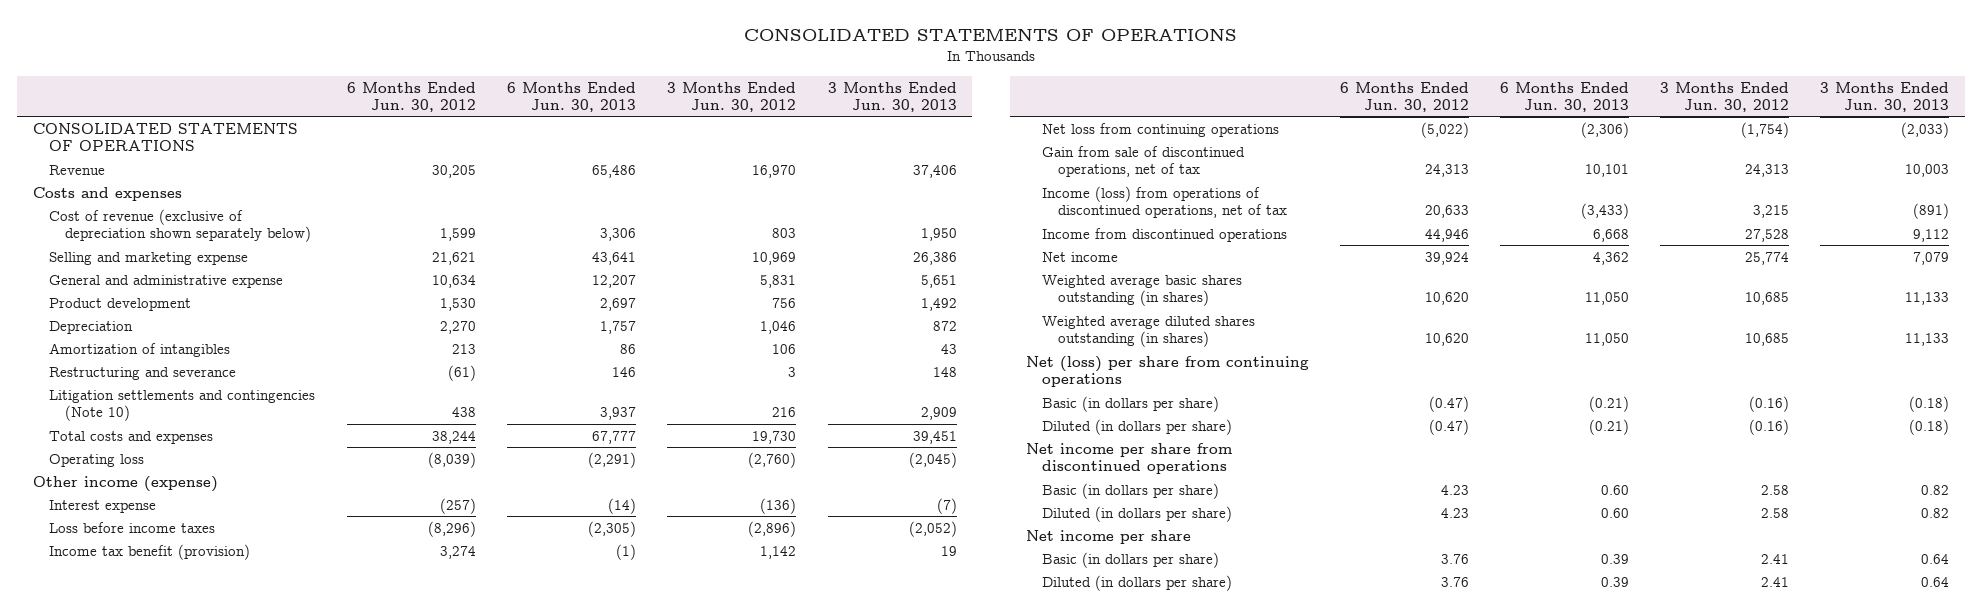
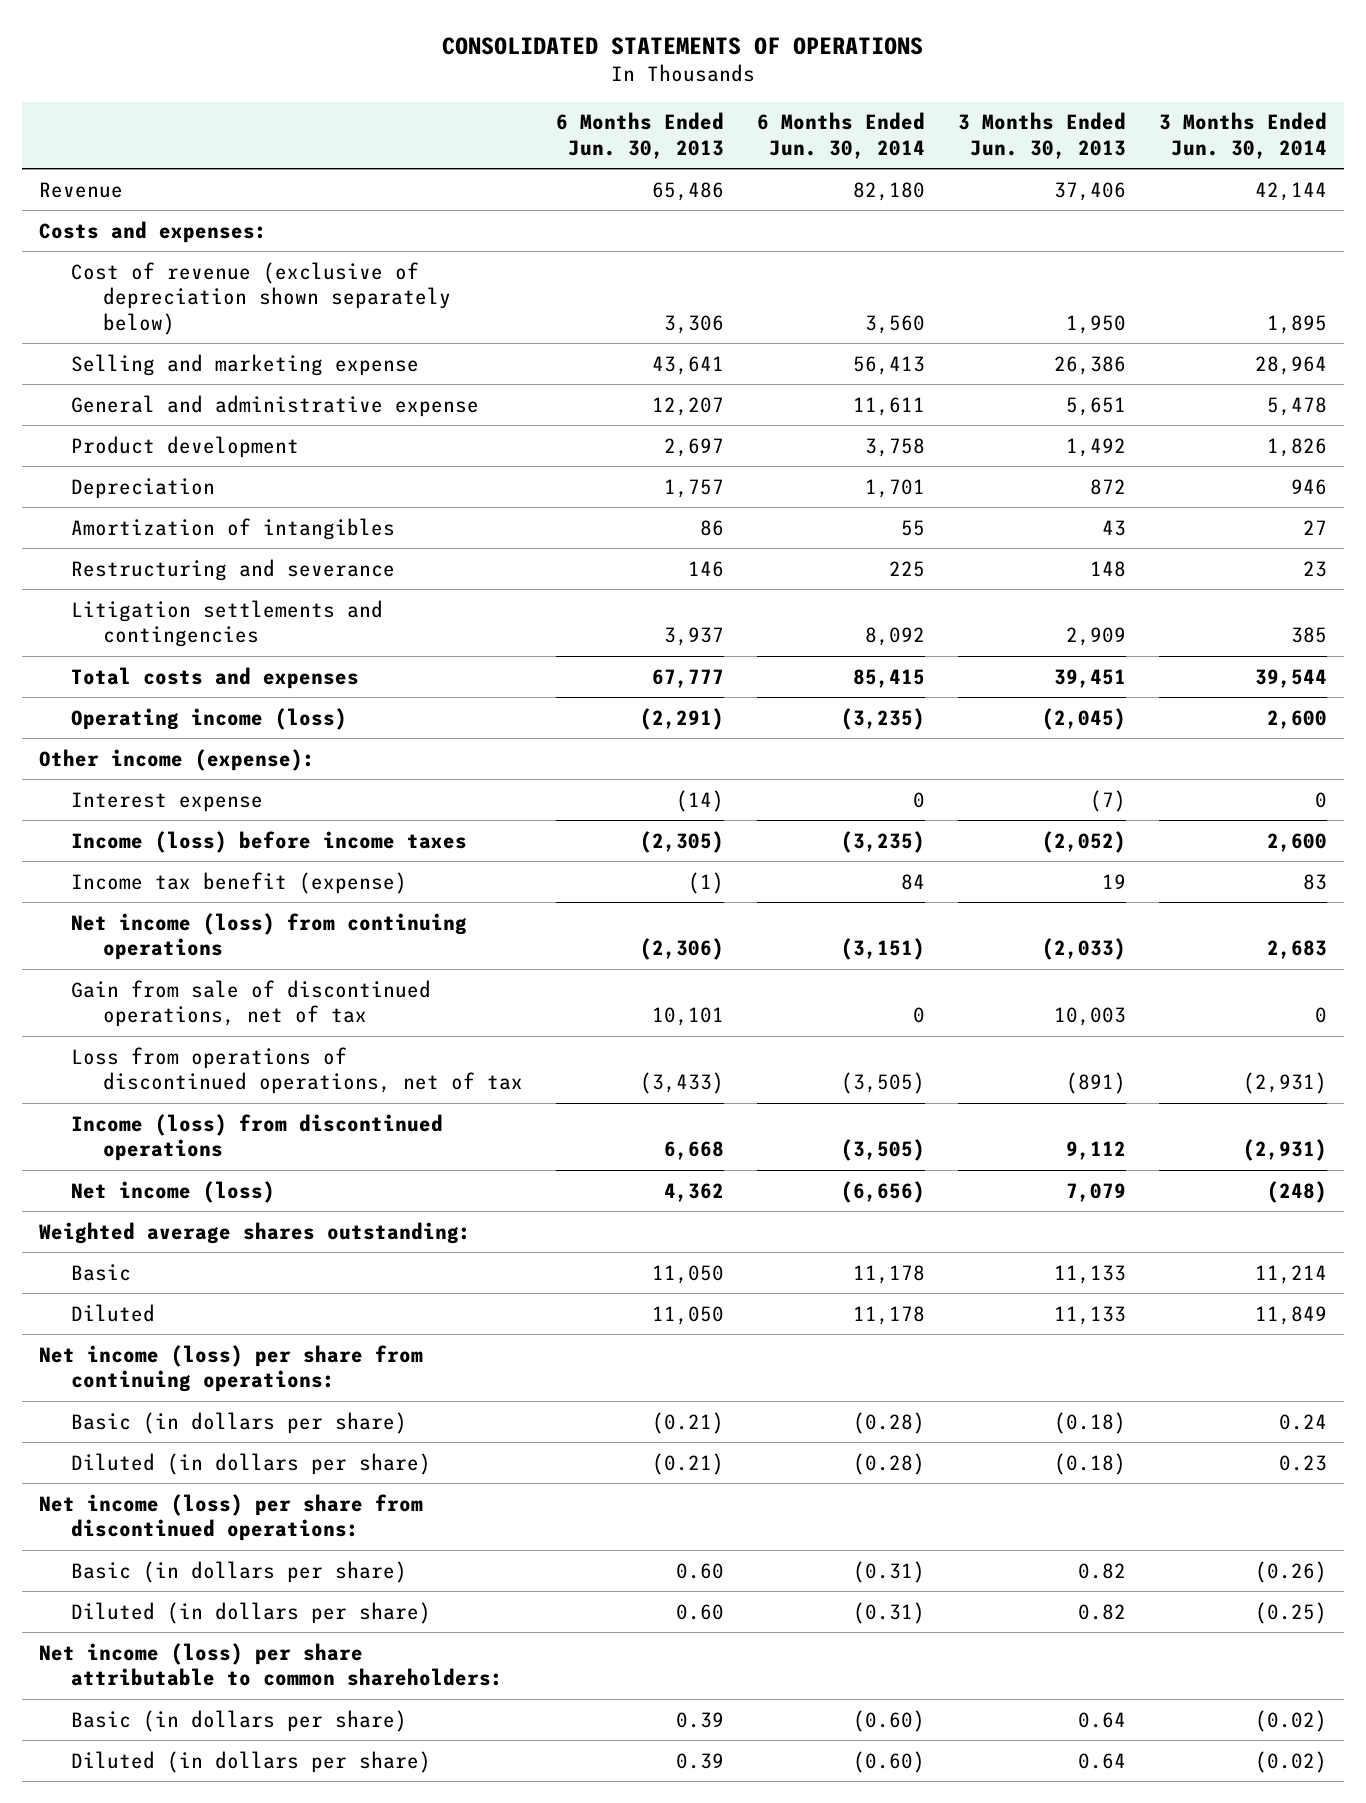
[346,81,476,113] 6 Months Ended Jun. 30, 2012 -> none
[667,81,797,113] 3 Months Ended Jun. 30, 2012 -> none
none -> [756,112,925,159] 6 Months Ended Jun. 30, 2014
none -> [1159,112,1328,159] 3 Months Ended Jun. 30, 2014
[32,122,298,152] CONSOLIDATED STATEMENTS OF OPERATIONS -> none
[32,186,182,201] Costs and expenses -> [38,220,267,243] Costs and expenses:
[48,389,315,422] Litigation settlements and contingencies (Note 10) -> [70,599,383,648] Litigation settlements and contingencies
[48,453,144,467] Operating loss -> [70,707,347,730] Operating income (loss)
[32,475,218,492] Other income (expense) -> [38,748,315,771] Other income (expense):
[48,521,215,533] Loss before income taxes -> [70,830,467,853] Income (loss) before income taxes
[48,543,250,560] Income tax benefit (provision) -> [70,871,407,894] Income tax benefit (expense)
[1041,122,1279,137] Net loss from continuing operations -> [70,912,467,961] Net income (loss) from continuing operations
[1041,185,1287,219] Income (loss) from operations of discontinued operations, net of tax -> [70,1046,523,1095] Loss from operations of discontinued operations, net of tax
[1041,227,1287,242] Income from discontinued operations -> [70,1113,443,1162] Income (loss) from discontinued operations
[1041,251,1118,262] Net income -> [70,1180,275,1203] Net income (loss)
none -> [38,1221,471,1244] Weighted average shares outstanding:
[1041,274,1242,307] Weighted average basic shares outstanding (in shares) -> [70,1263,131,1281] Basic
[1041,315,1255,348] Weighted average diluted shares outstanding (in shares) -> [70,1303,155,1322] Diluted
[1025,355,1309,388] Net (loss) per share from continuing operations -> [38,1344,423,1393] Net income (loss) per share from continuing operations:
[1025,442,1232,475] Net income per share from discontinued operations -> [38,1493,423,1542] Net income (loss) per share from discontinued operations:
[1025,529,1191,544] Net income per share -> [38,1642,503,1687] Net income (loss) per share attributable to common shareholders:

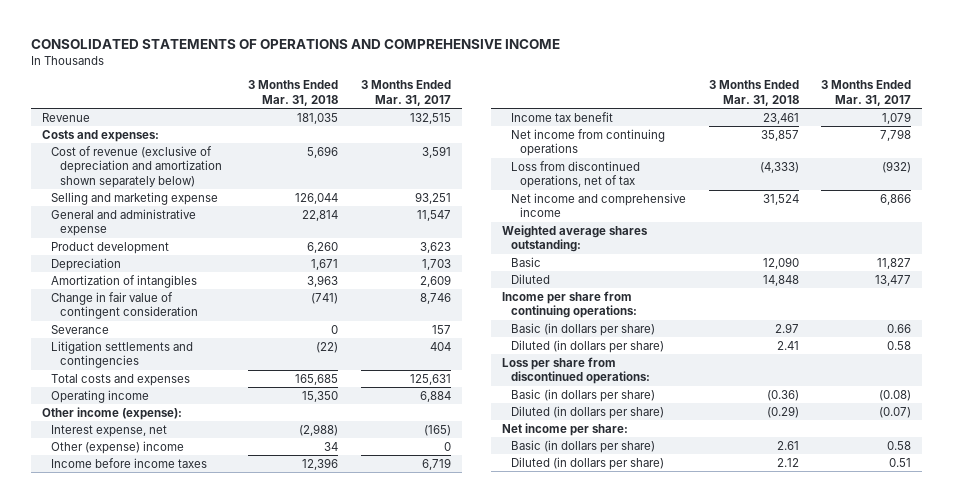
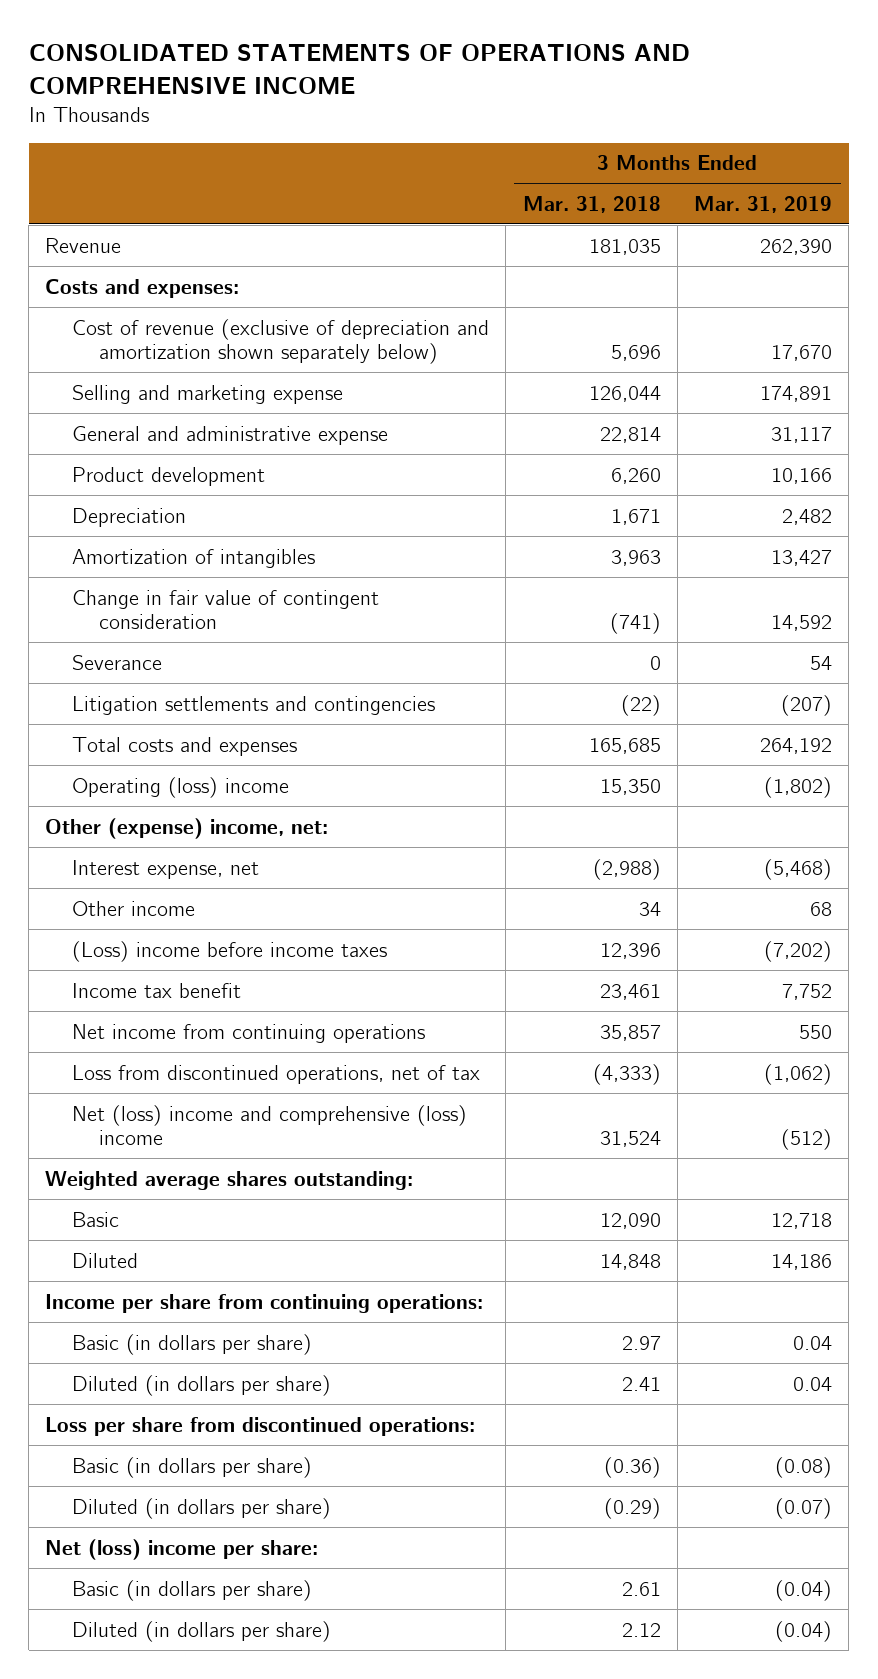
[360,80,451,106] 3 Months Ended Mar. 31, 2017 -> none
none -> [694,195,833,213] Mar. 31, 2019
[50,389,149,403] Operating income -> [72,776,290,798] Operating (loss) income
[42,406,183,420] Other income (expense): -> [45,817,329,839] Other (expense) income, net:
[50,440,184,454] Other (expense) income -> [72,900,196,916] Other income
[50,457,207,468] Income before income taxes -> [72,940,388,962] (Loss) income before income taxes
[511,192,687,218] Net income and comprehensive income -> [72,1104,468,1145] Net (loss) income and comprehensive (loss) income
[502,422,629,436] Net income per share: -> [45,1538,319,1560] Net (loss) income per share:

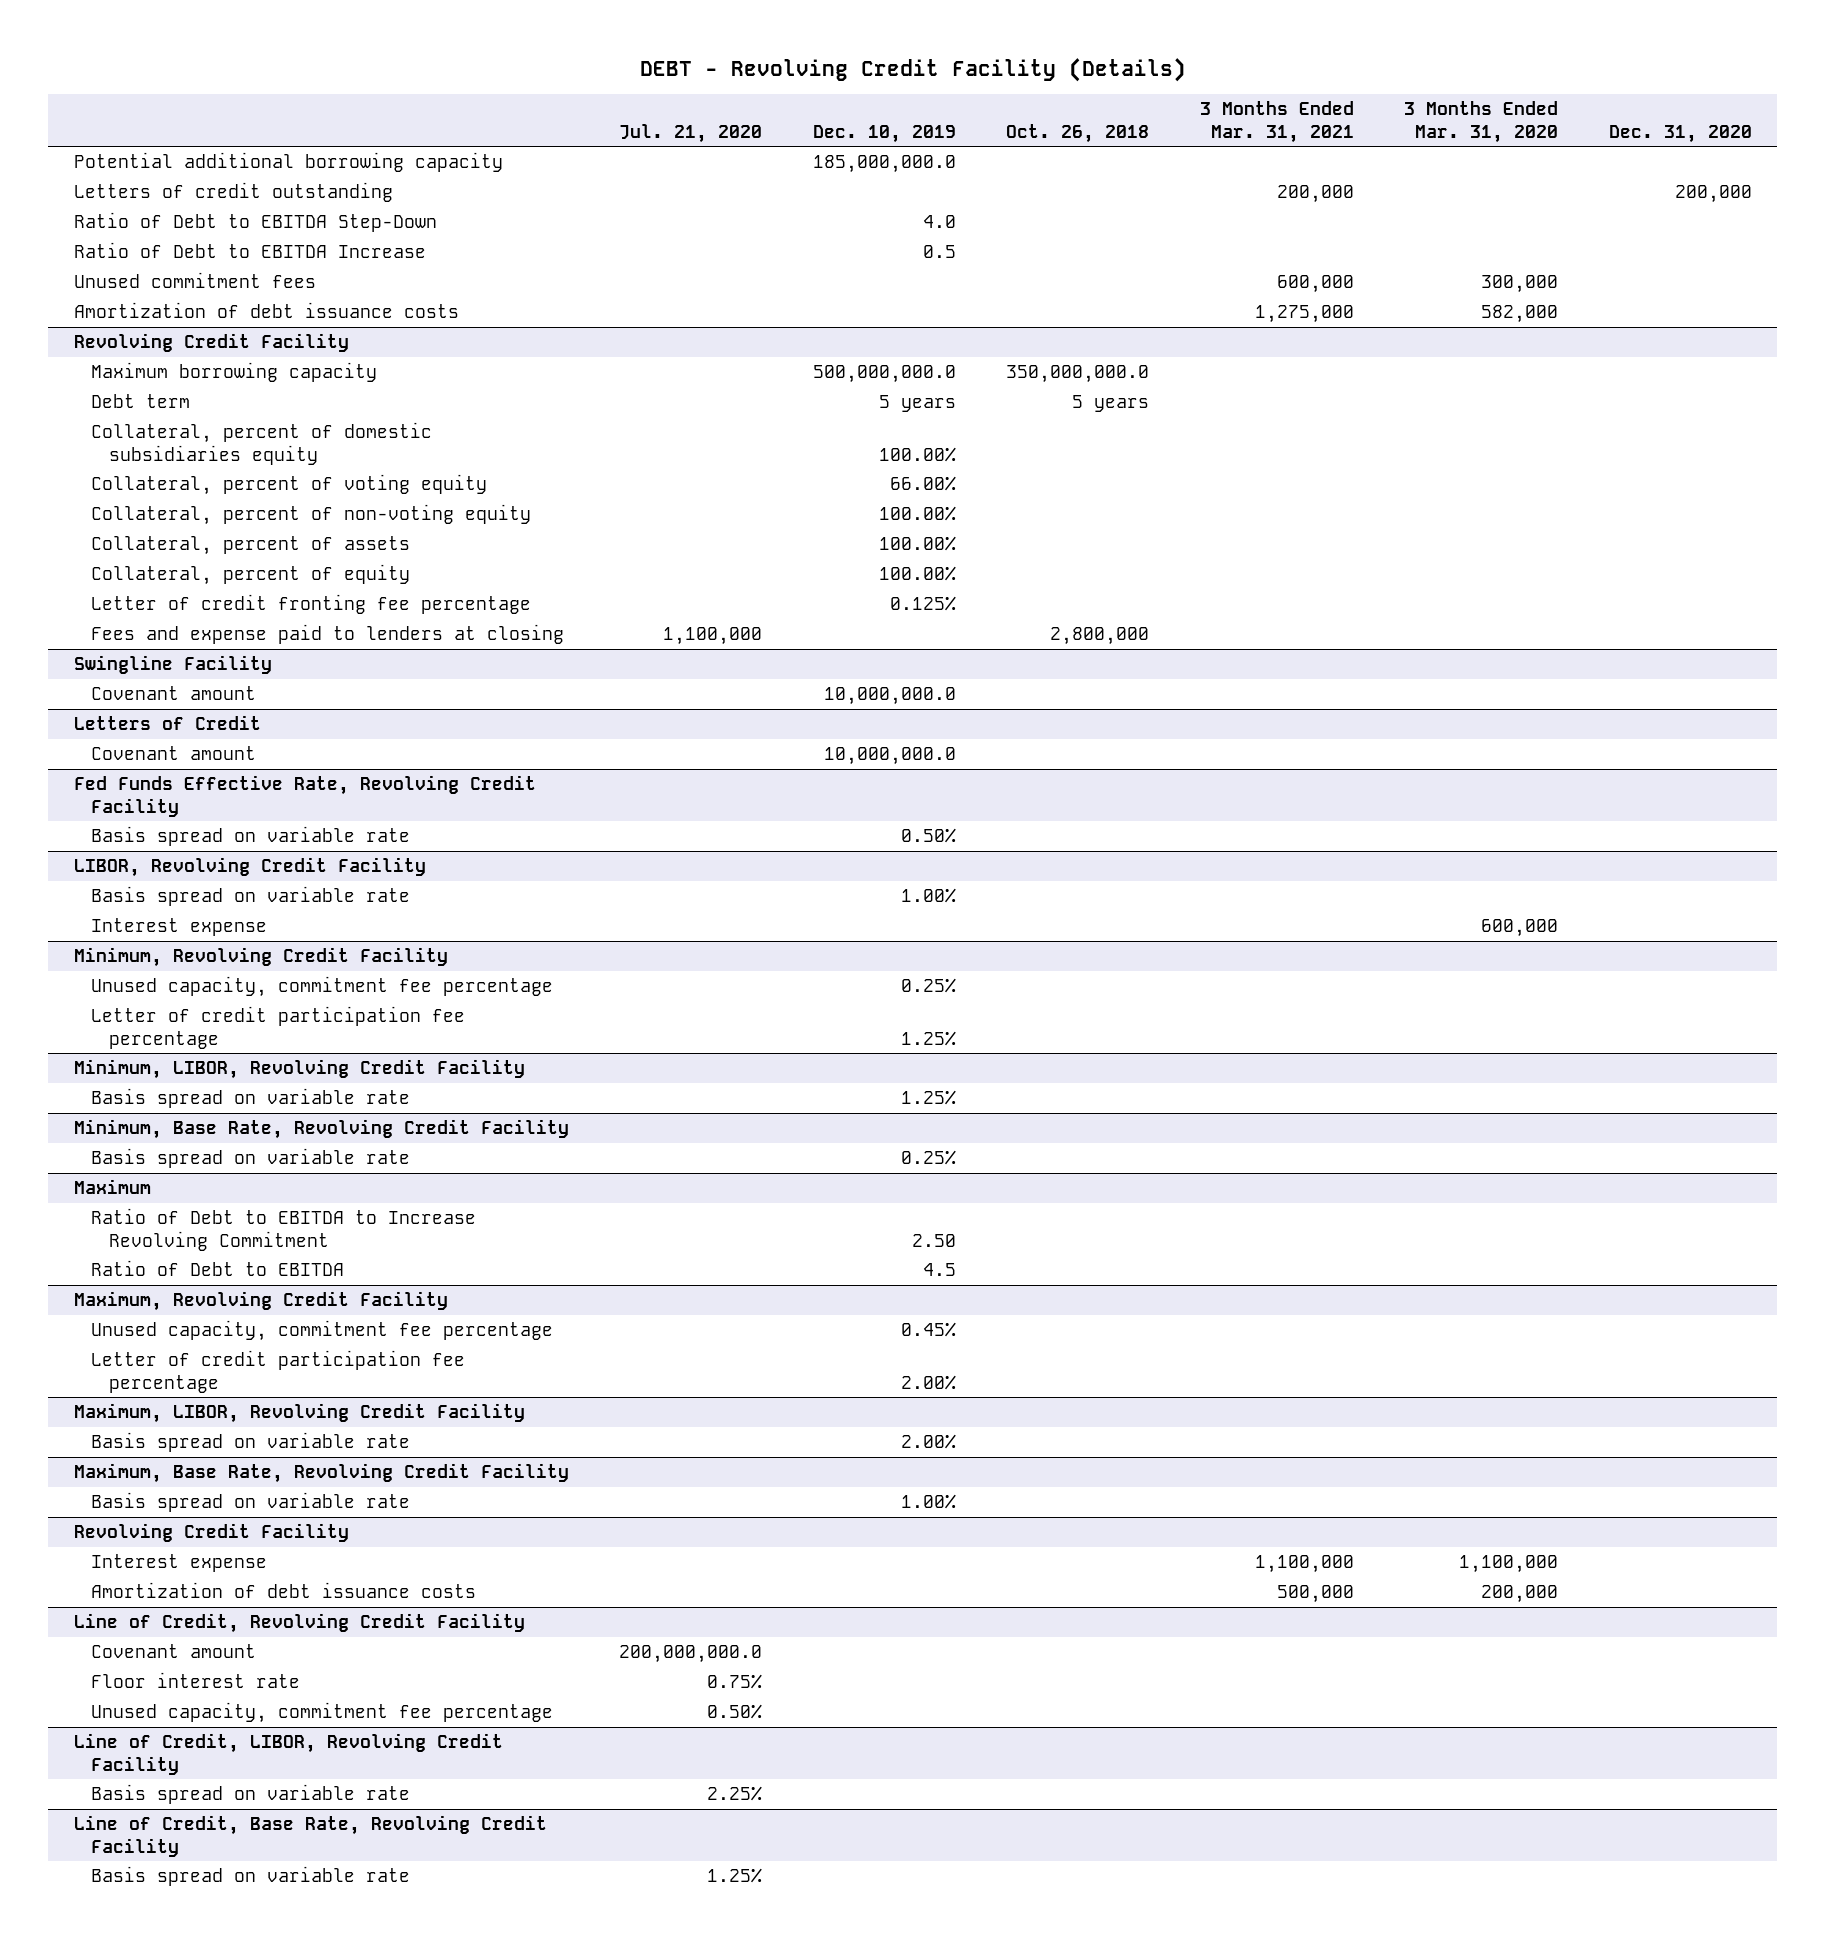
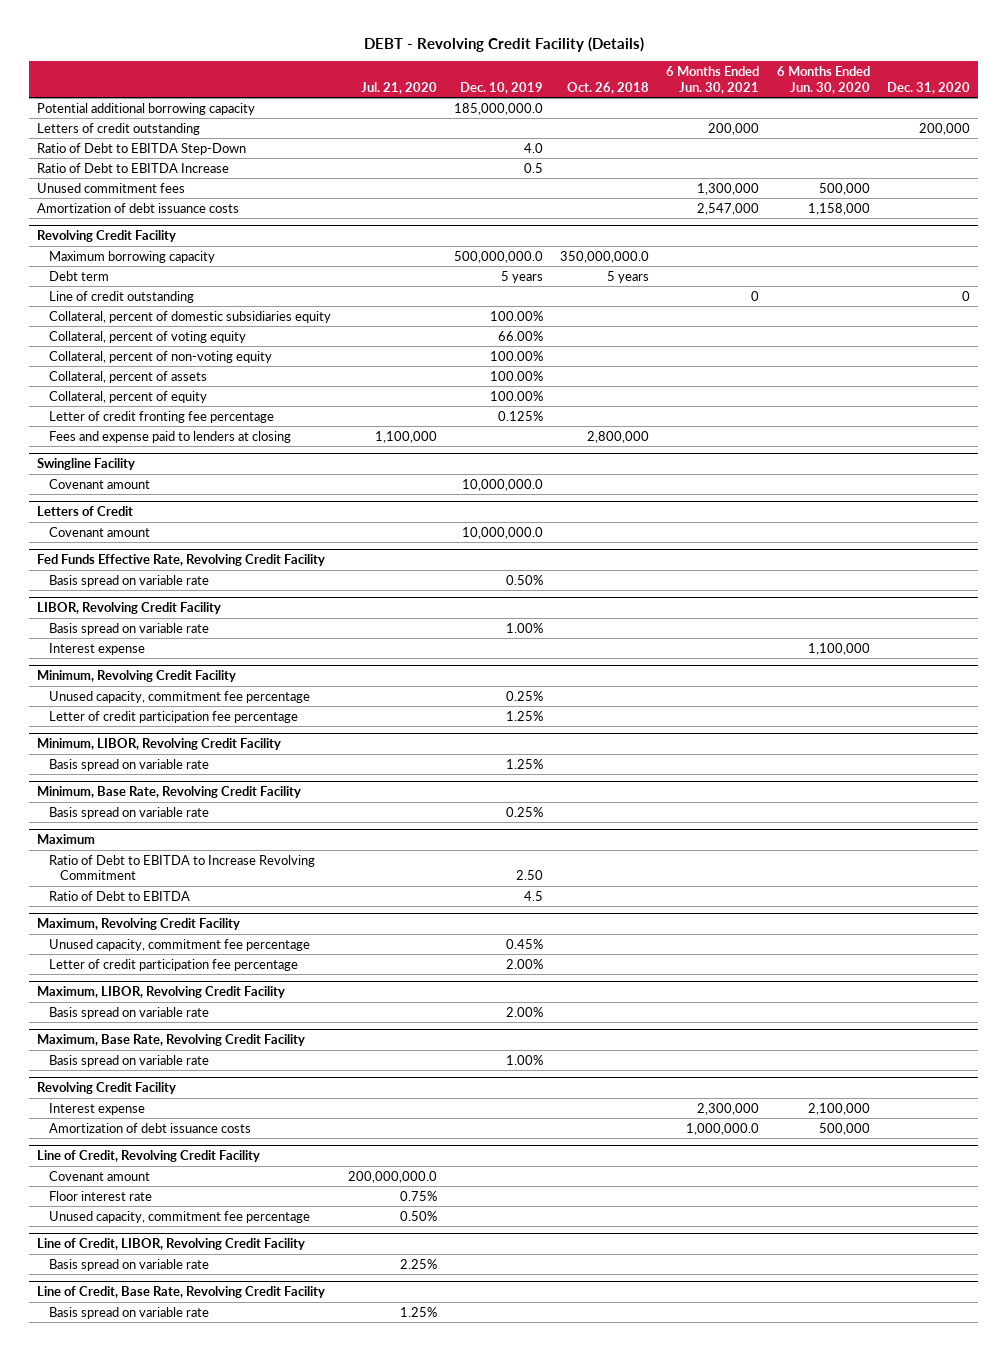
[1199,101,1354,143] 3 Months Ended Mar. 31, 2021 -> none
[1404,101,1559,143] 3 Months Ended Mar. 31, 2020 -> none
none -> [666,65,760,94] 6 Months Ended Jun. 30, 2021
none -> [776,65,870,94] 6 Months Ended Jun. 30, 2020
none -> [48,290,194,303] Line of credit outstanding

